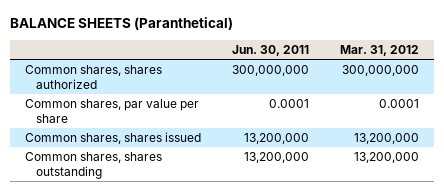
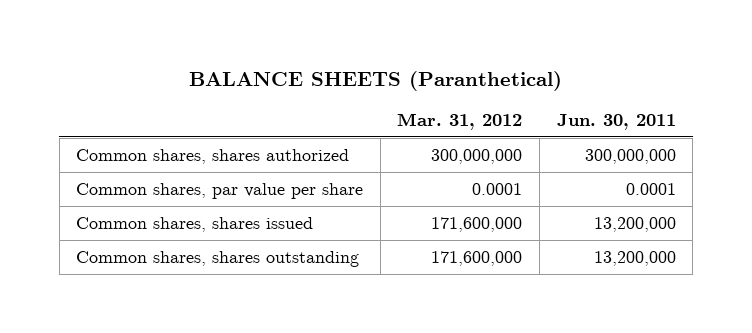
[353,133,419,145] 13,200,000 -> [431,216,523,232] 171,600,000
[353,152,419,164] 13,200,000 -> [431,250,523,266] 171,600,000

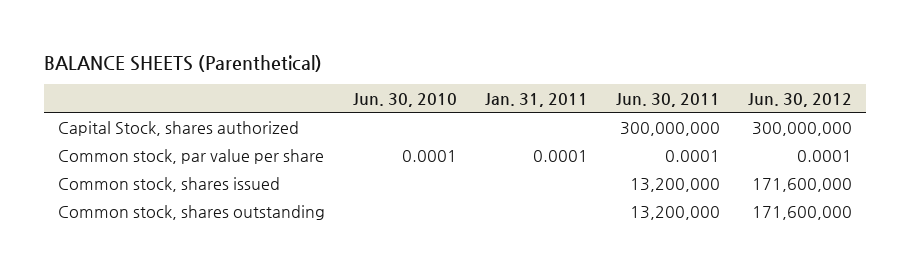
[188,70,562,91] BALANCE SHEETS (Paranthetical) -> [44,54,323,72] BALANCE SHEETS (Parenthetical)
[397,113,523,131] Mar. 31, 2012 -> none
none -> [353,92,458,107] Jun. 30, 2010
none -> [485,92,589,107] Jan. 31, 2011
none -> [748,92,853,107] Jun. 30, 2012
[76,148,350,164] Common shares, shares authorized -> [58,120,300,136] Capital Stock, shares authorized
[76,182,364,199] Common shares, par value per share -> [58,148,325,164] Common stock, par value per share
[76,216,314,232] Common shares, shares issued -> [58,176,281,192] Common stock, shares issued
[76,250,360,267] Common shares, shares outstanding -> [58,204,326,220] Common stock, shares outstanding

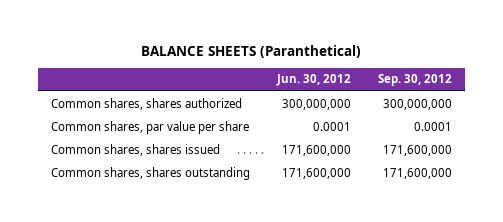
[44,54,323,72] BALANCE SHEETS (Parenthetical) -> [141,45,362,59] BALANCE SHEETS (Paranthetical)
[353,92,458,107] Jun. 30, 2010 -> none
[485,92,589,107] Jan. 31, 2011 -> none
[616,92,721,107] Jun. 30, 2011 -> none
none -> [377,74,452,87] Sep. 30, 2012
[58,120,300,136] Capital Stock, shares authorized -> [51,97,243,110] Common shares, shares authorized
[58,148,325,164] Common stock, par value per share -> [51,120,250,134] Common shares, par value per share
[58,176,281,192] Common stock, shares issued -> [51,143,221,156] Common shares, shares issued
[58,204,326,220] Common stock, shares outstanding -> [51,166,251,180] Common shares, shares outstanding

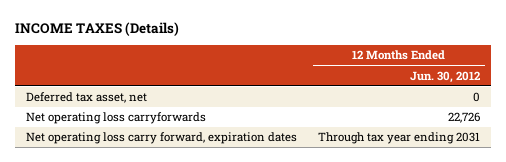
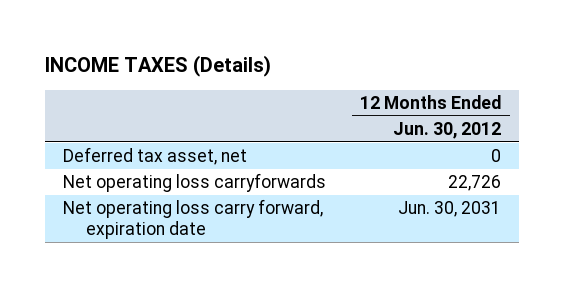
[25,132,297,145] Net operating loss carry forward, expiration dates -> [62,199,323,240] Net operating loss carry forward, expiration date
[318,132,481,145] Through tax year ending 2031 -> [398,201,502,218] Jun. 30, 2031

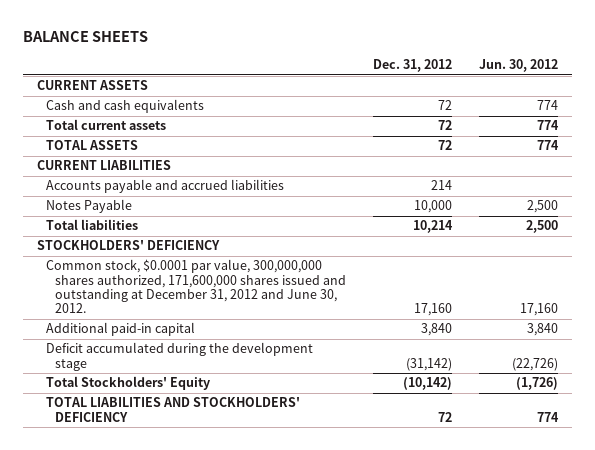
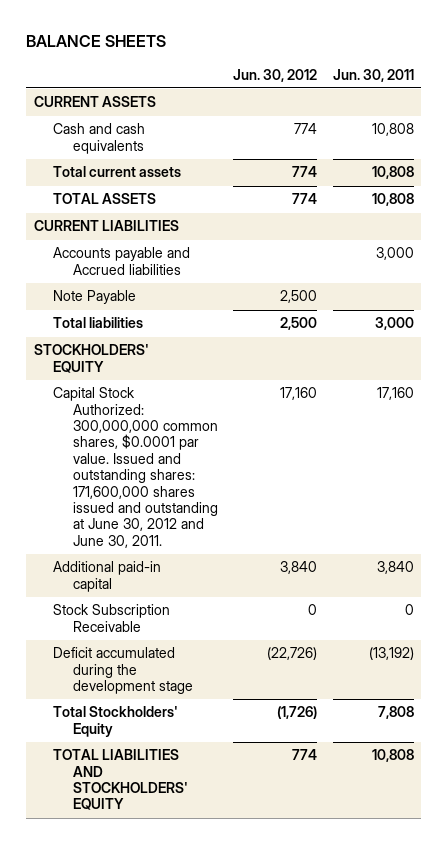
[373,59,453,73] Dec. 31, 2012 -> none
none -> [332,68,414,82] Jun. 30, 2011
[45,179,284,194] Accounts payable and accrued liabilities -> [53,247,191,275] Accounts payable and Accrued liabilities
[45,199,132,214] Notes Payable -> [53,290,137,305] Note Payable
[36,240,220,251] STOCKHOLDERS' DEFICIENCY -> none
none -> [33,344,149,373] STOCKHOLDERS' EQUITY
[45,259,347,314] Common stock, $0.0001 par value, 300,000,000 shares authorized, 171,600,000 shares issued and outstanding at December 31, 2012 and June 30, 2012. -> [53,387,218,548] Capital Stock Authorized: 300,000,000 common shares, $0.0001 par value. Issued and outstanding shares: 171,600,000 shares issued and outstanding at June 30, 2012 and June 30, 2011.
none -> [53,604,171,632] Stock Subscription Receivable
[45,397,300,422] TOTAL LIABILITIES AND STOCKHOLDERS' DEFICIENCY -> [53,749,188,811] TOTAL LIABILITIES AND STOCKHOLDERS' EQUITY

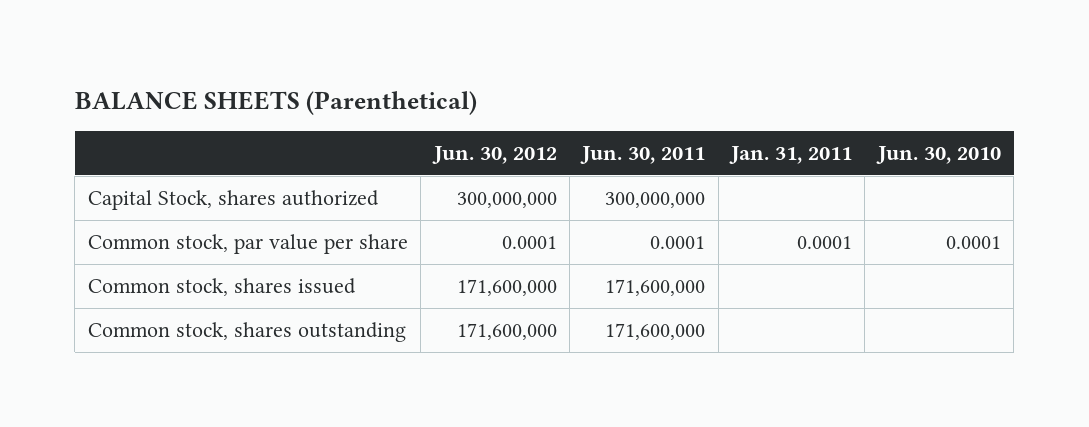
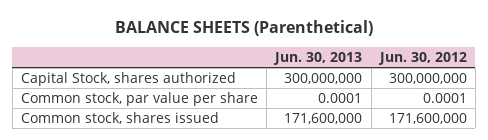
[580,146,706,165] Jun. 30, 2011 -> none
[729,146,853,165] Jan. 31, 2011 -> none
[875,146,1001,165] Jun. 30, 2010 -> none
none -> [273,51,363,65] Jun. 30, 2013
[87,322,406,343] Common stock, shares outstanding -> none

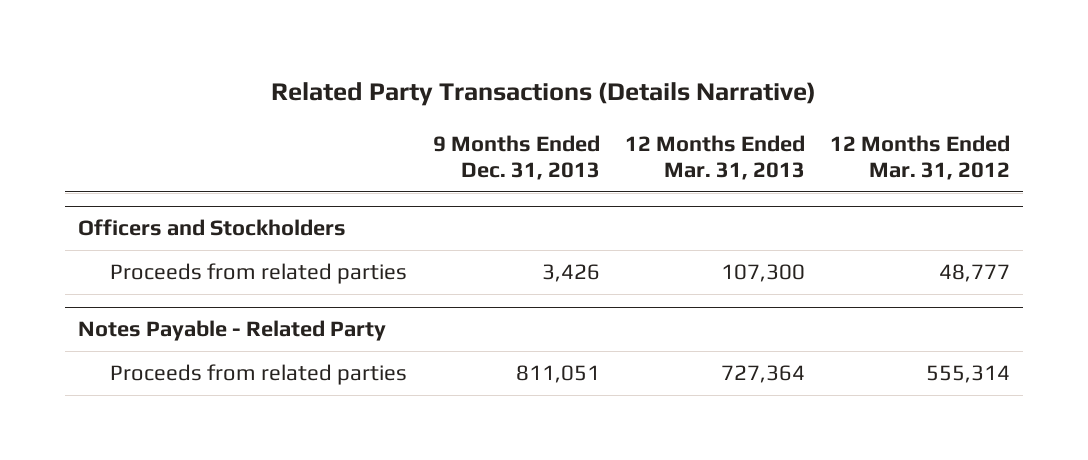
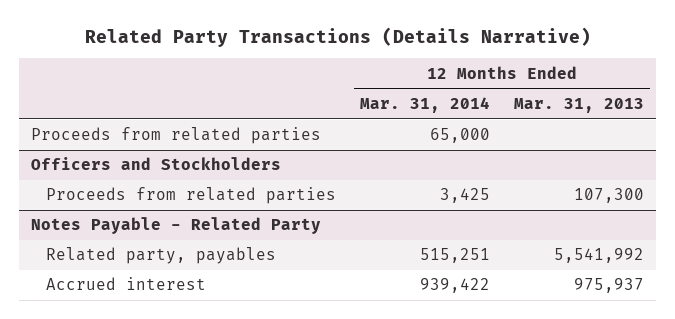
[432,135,600,181] 9 Months Ended Dec. 31, 2013 -> none
[830,135,1011,181] 12 Months Ended Mar. 31, 2012 -> none
none -> [360,97,491,114] Mar. 31, 2014
none -> [31,127,322,145] Proceeds from related parties
[110,364,408,386] Proceeds from related parties -> none
none -> [46,247,277,265] Related party, payables
none -> [46,277,207,291] Accrued interest

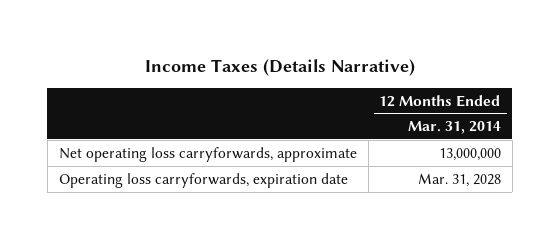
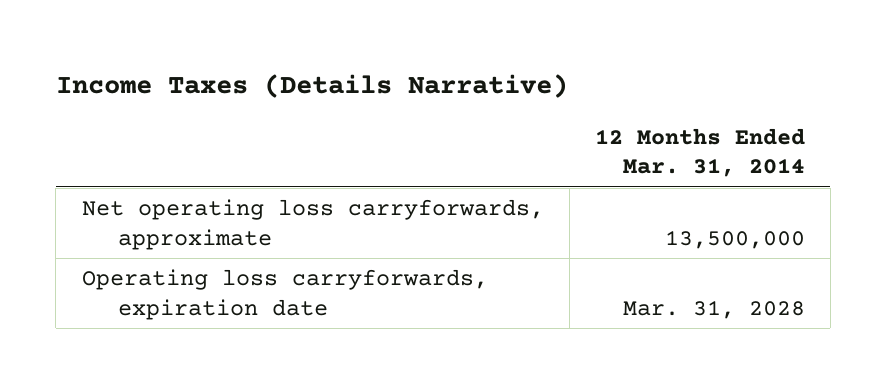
[438,147,501,161] 13,000,000 -> [664,229,805,249] 13,500,000

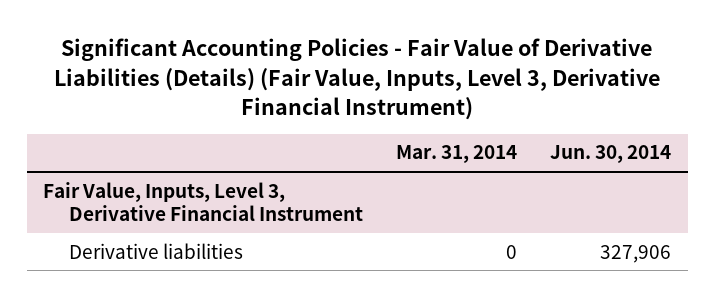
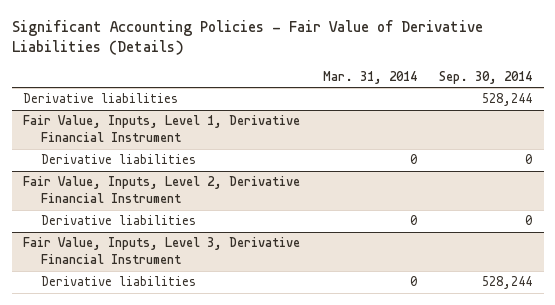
[54,38,661,120] Significant Accounting Policies - Fair Value of Derivative Liabilities (Details) (Fair Value, Inputs, Level 3, Derivative Financial Instrument) -> [11,19,483,56] Significant Accounting Policies - Fair Value of Derivative Liabilities (Details)
[550,145,672,164] Jun. 30, 2014 -> none
none -> [439,70,533,84] Sep. 30, 2014
none -> [22,93,178,104] Derivative liabilities
none -> [22,115,300,143] Fair Value, Inputs, Level 1, Derivative Financial Instrument
none -> [41,154,197,165] Derivative liabilities
none -> [22,176,300,204] Fair Value, Inputs, Level 2, Derivative Financial Instrument
none -> [41,215,197,226] Derivative liabilities

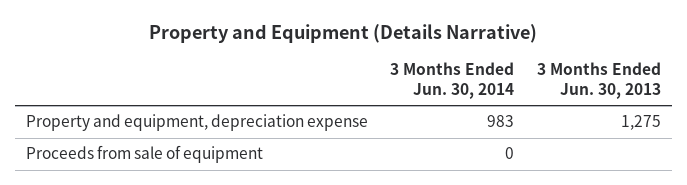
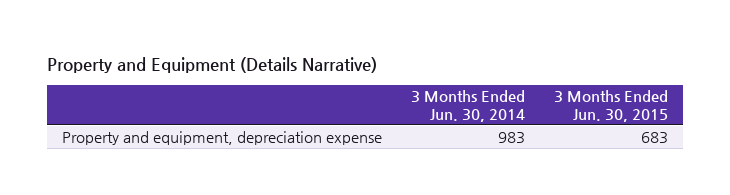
[536,62,661,100] 3 Months Ended Jun. 30, 2013 -> none
none -> [554,89,669,122] 3 Months Ended Jun. 30, 2015
[25,145,263,164] Proceeds from sale of equipment -> none

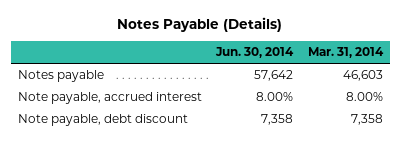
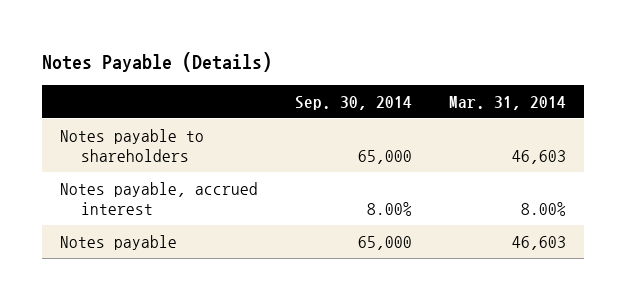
[215,47,295,59] Jun. 30, 2014 -> none
none -> [295,96,413,111] Sep. 30, 2014
none -> [60,128,205,163] Notes payable to shareholders
none -> [60,181,259,216] Notes payable, accrued interest
[18,92,203,105] Note payable, accrued interest -> none
[18,114,189,127] Note payable, debt discount -> none

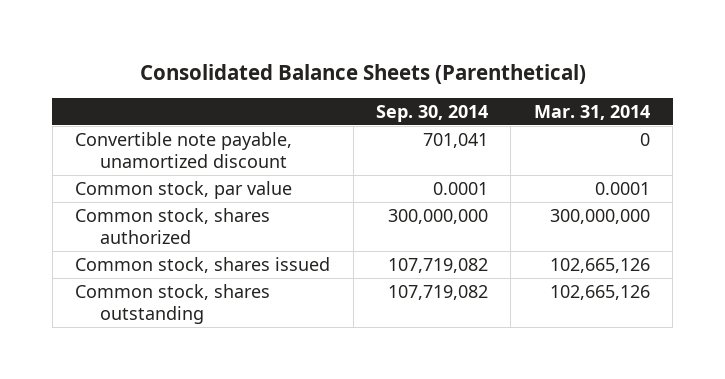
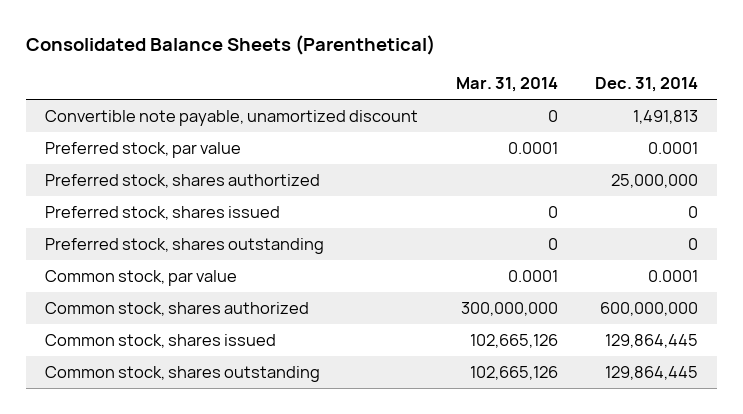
[376,104,489,122] Sep. 30, 2014 -> none
none -> [595,77,699,93] Dec. 31, 2014
none -> [44,141,241,158] Preferred stock, par value
none -> [44,173,320,188] Preferred stock, shares authortized
none -> [44,205,280,220] Preferred stock, shares issued
none -> [44,237,324,254] Preferred stock, shares outstanding

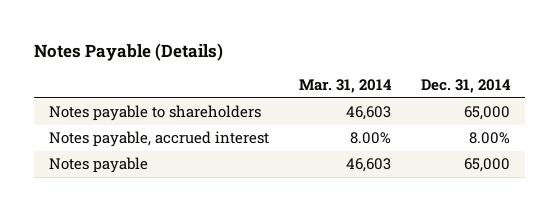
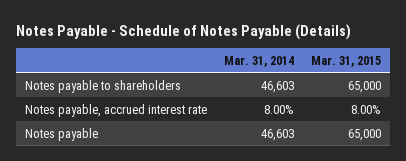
[33,42,223,61] Notes Payable (Details) -> [16,23,352,40] Notes Payable - Schedule of Notes Payable (Details)
[420,79,511,94] Dec. 31, 2014 -> none
none -> [311,55,382,67] Mar. 31, 2015
[48,131,269,148] Notes payable, accrued interest -> [24,103,207,117] Notes payable, accrued interest rate

